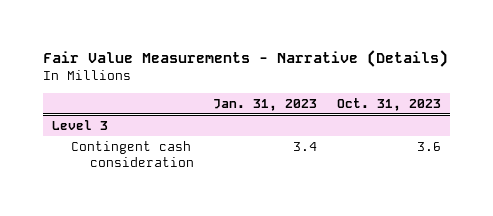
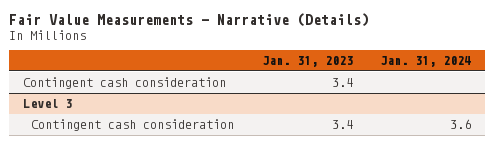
[336,97,441,111] Oct. 31, 2023 -> none
none -> [379,56,471,68] Jan. 31, 2024
none -> [22,77,226,90] Contingent cash consideration

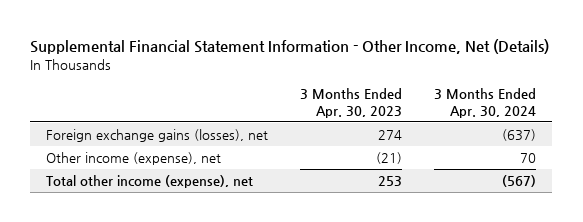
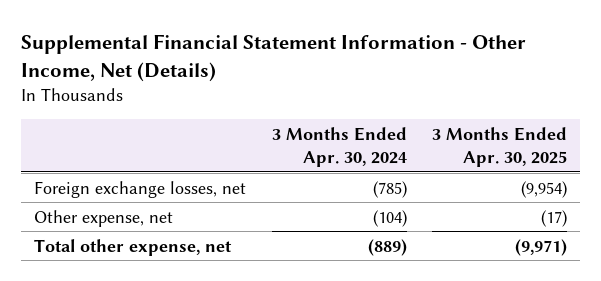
[300,88,403,118] 3 Months Ended Apr. 30, 2023 -> none
none -> [432,126,568,167] 3 Months Ended Apr. 30, 2025
[46,129,269,143] Foreign exchange gains (losses), net -> [34,180,247,198] Foreign exchange losses, net
[502,129,537,142] (637) -> [372,180,407,198] (785)
[46,152,222,166] Other income (expense), net -> [34,209,174,227] Other expense, net
[520,153,537,164] 70 -> [372,209,407,227] (104)
[46,175,254,189] Total other income (expense), net -> [34,238,233,256] Total other expense, net
[502,175,537,188] (567) -> [367,238,407,256] (889)

